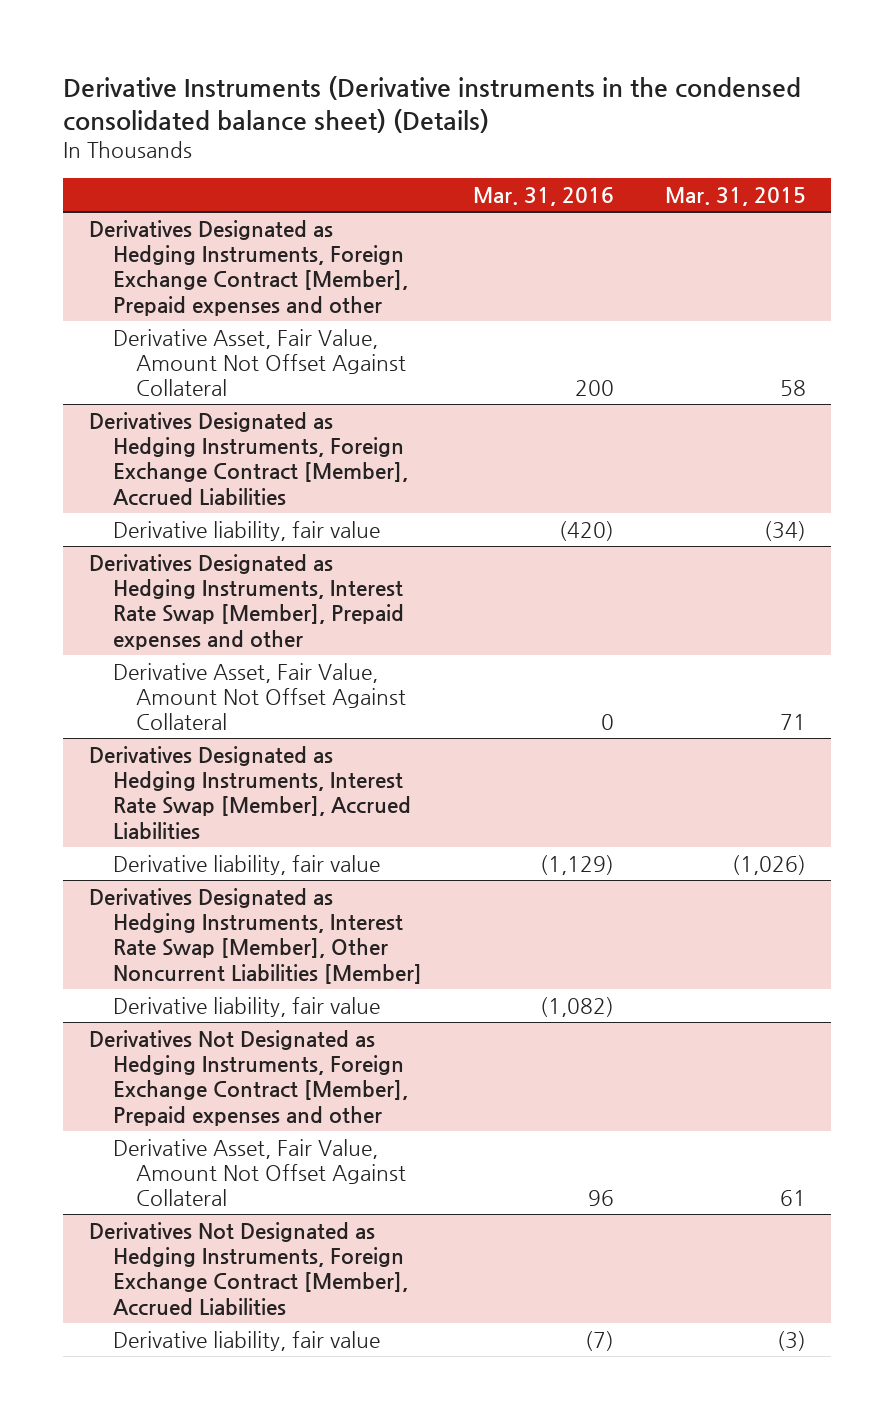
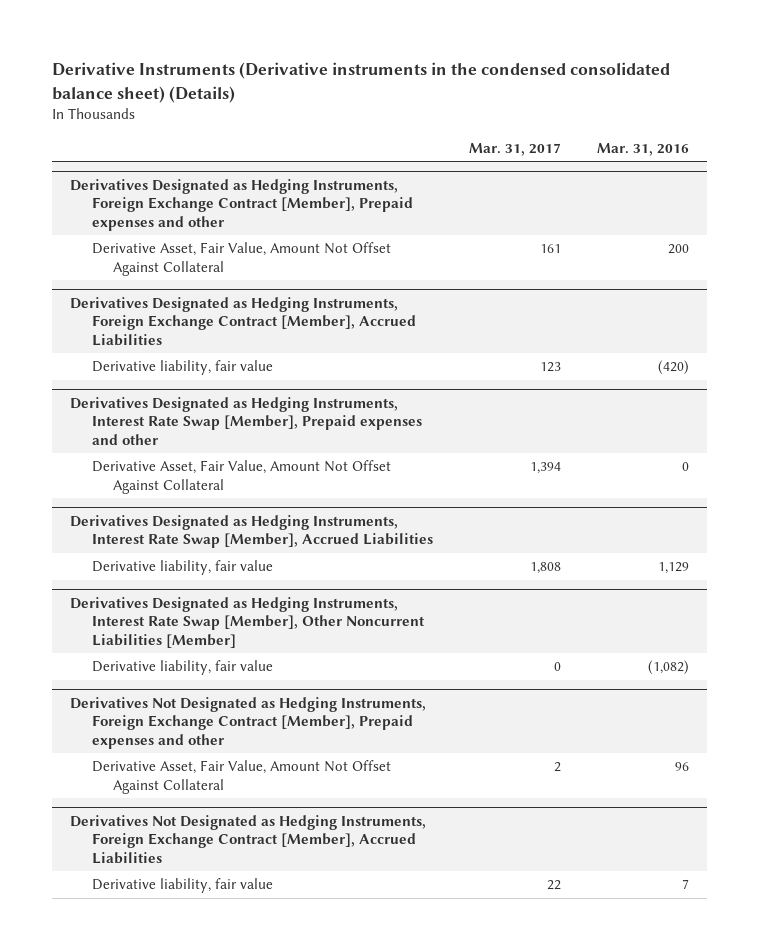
[664,187,806,207] Mar. 31, 2015 -> none
none -> [468,142,561,156] Mar. 31, 2017
[539,854,614,875] (1,129) -> [658,562,690,575] 1,129
[584,1330,614,1351] (7) -> [682,879,690,890] 7

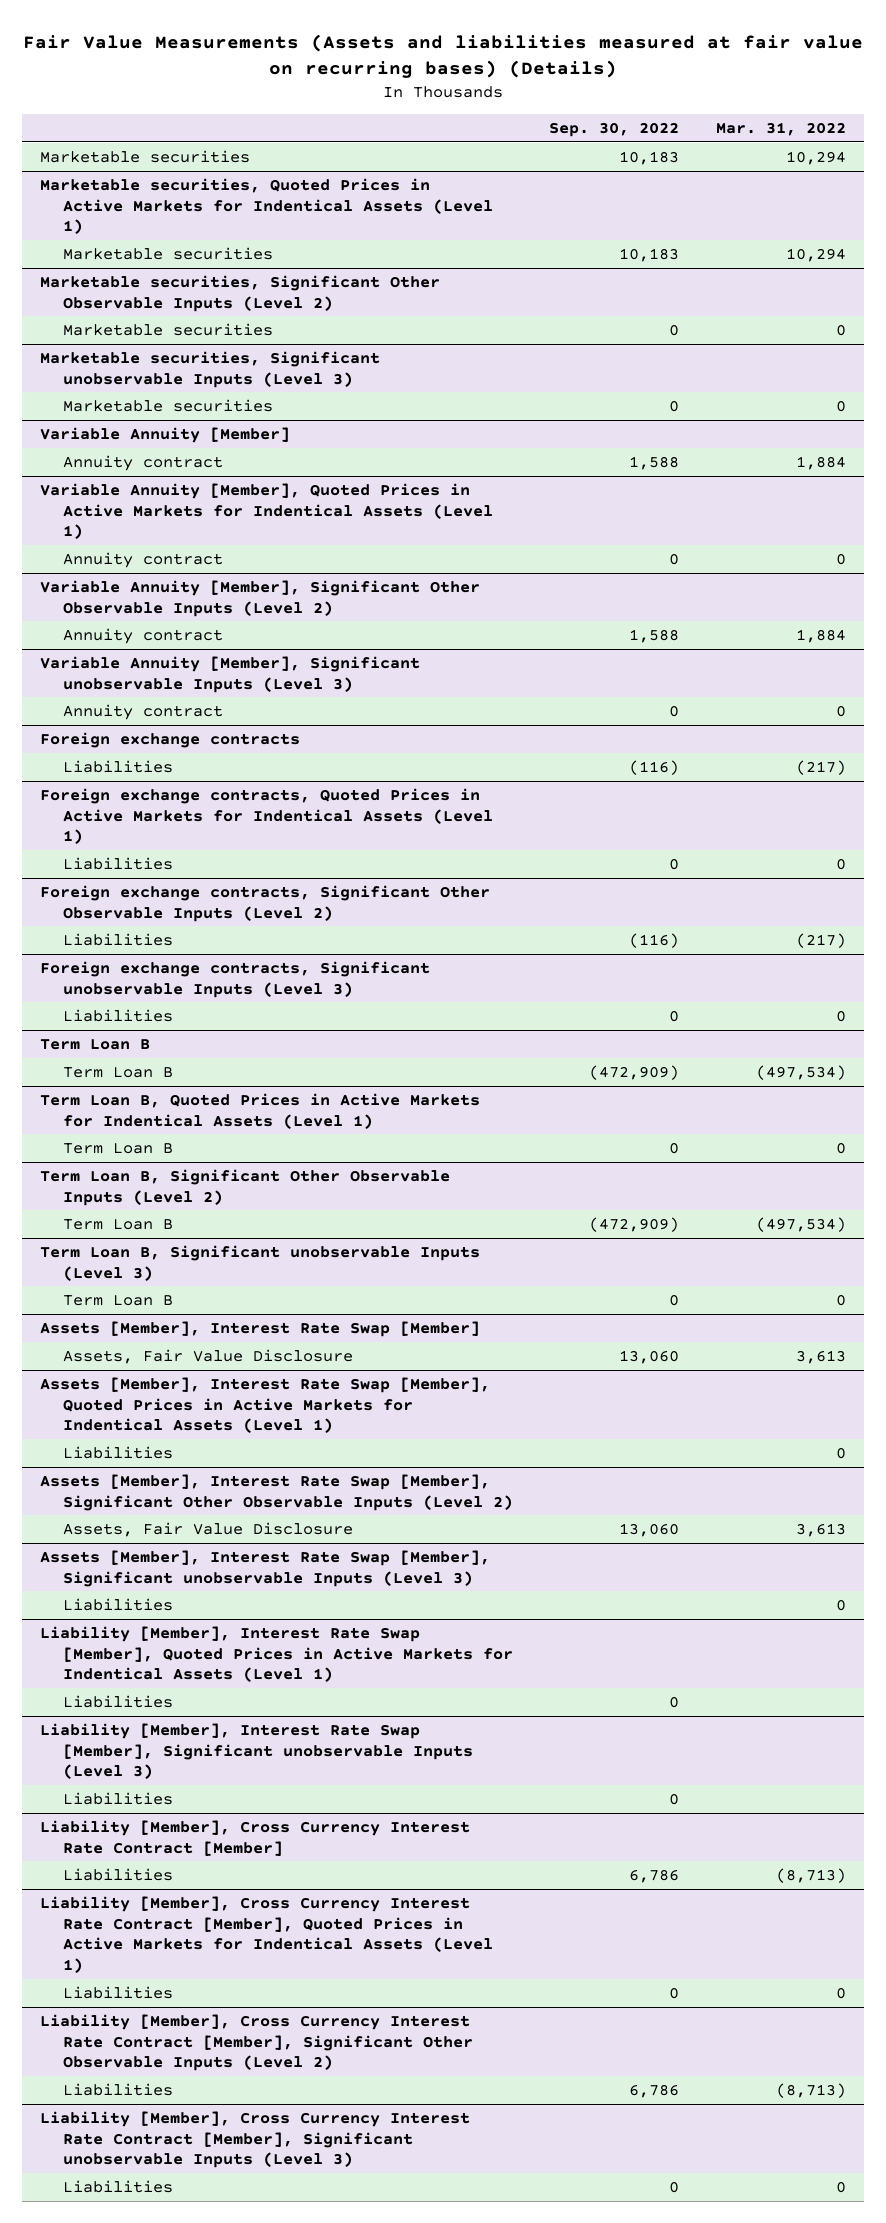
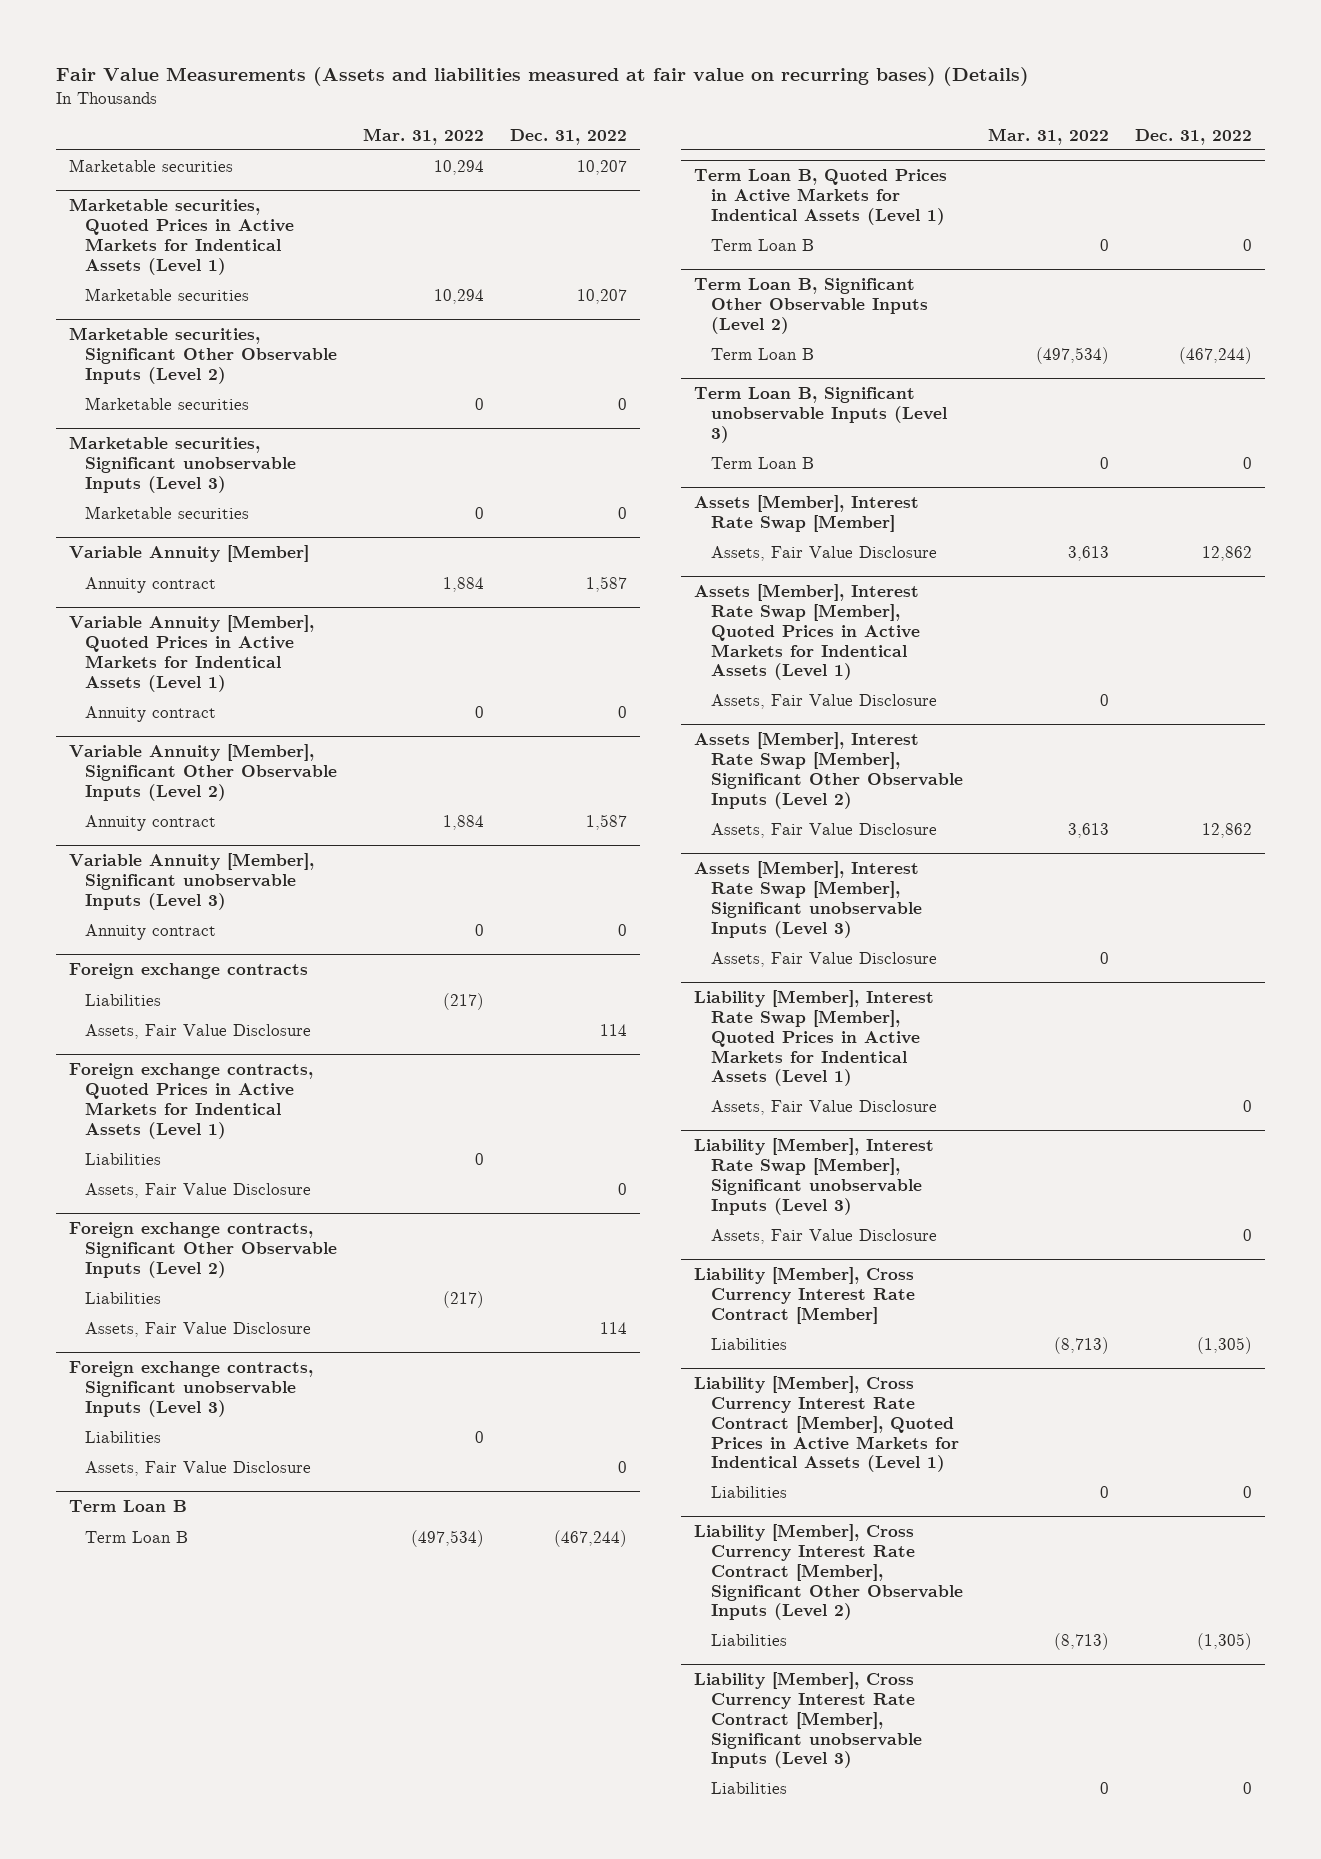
[549,121,680,137] Sep. 30, 2022 -> none
none -> [509,128,627,145] Dec. 31, 2022
none -> [85,1023,312,1039] Assets, Fair Value Disclosure
none -> [85,1182,312,1198] Assets, Fair Value Disclosure
none -> [85,1321,312,1337] Assets, Fair Value Disclosure
none -> [85,1460,312,1476] Assets, Fair Value Disclosure
[62,1445,173,1459] Liabilities -> none
none -> [710,693,937,709] Assets, Fair Value Disclosure
[62,1597,173,1611] Liabilities -> none
none -> [710,951,937,967] Assets, Fair Value Disclosure
[62,1694,173,1708] Liabilities -> none
none -> [710,1099,937,1115] Assets, Fair Value Disclosure
[62,1791,173,1805] Liabilities -> none
none -> [710,1228,937,1244] Assets, Fair Value Disclosure

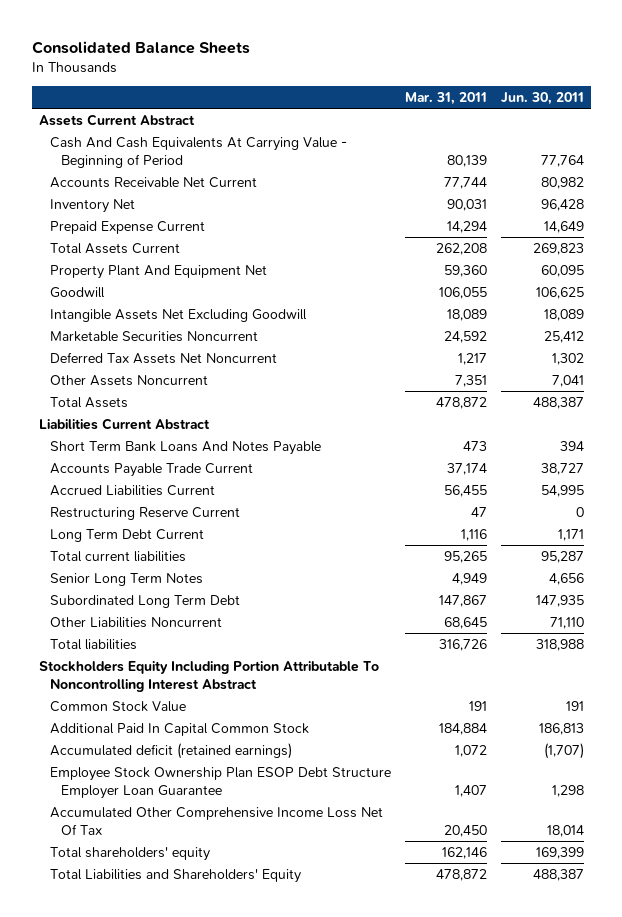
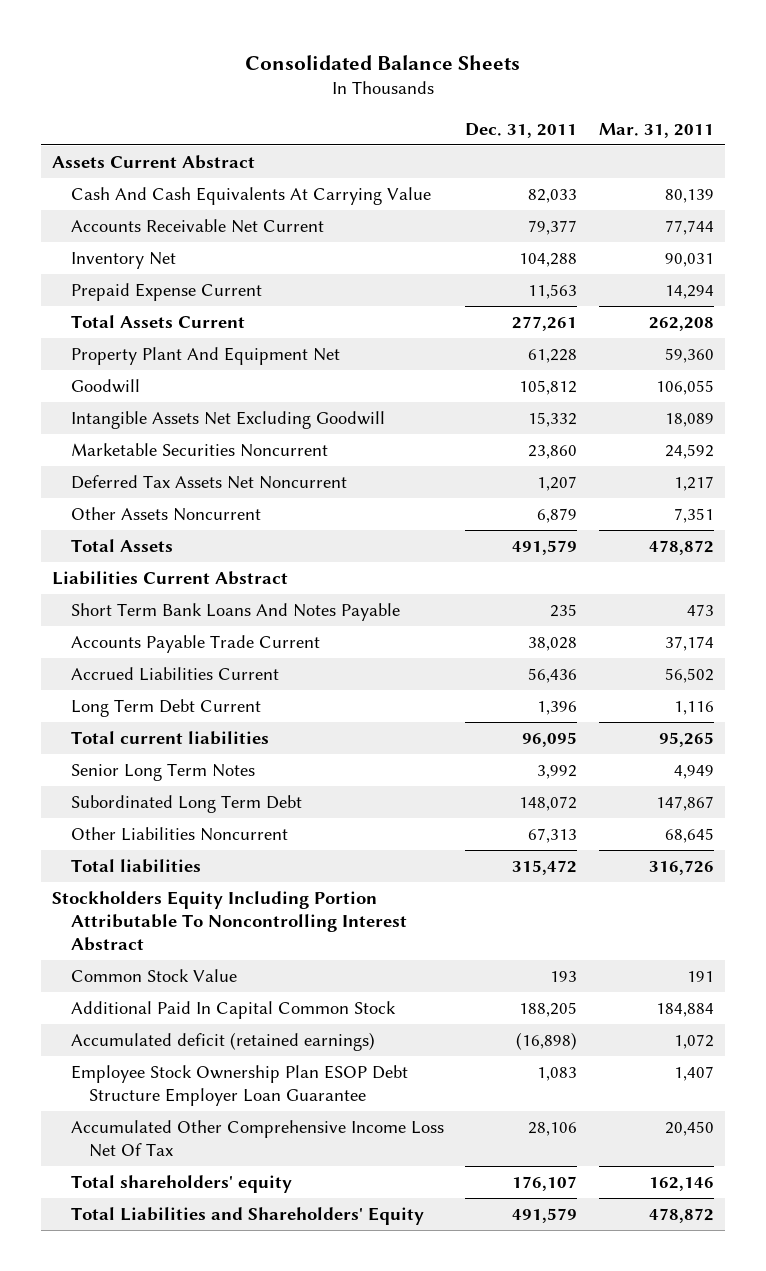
[500,92,584,106] Jun. 30, 2011 -> none
none -> [465,122,578,138] Dec. 31, 2011
[49,136,347,168] Cash And Cash Equivalents At Carrying Value - Beginning of Period -> [70,186,431,205] Cash And Cash Equivalents At Carrying Value
[49,506,240,520] Restructuring Reserve Current -> none
[443,484,487,497] 56,455 -> [664,667,714,683] 56,502

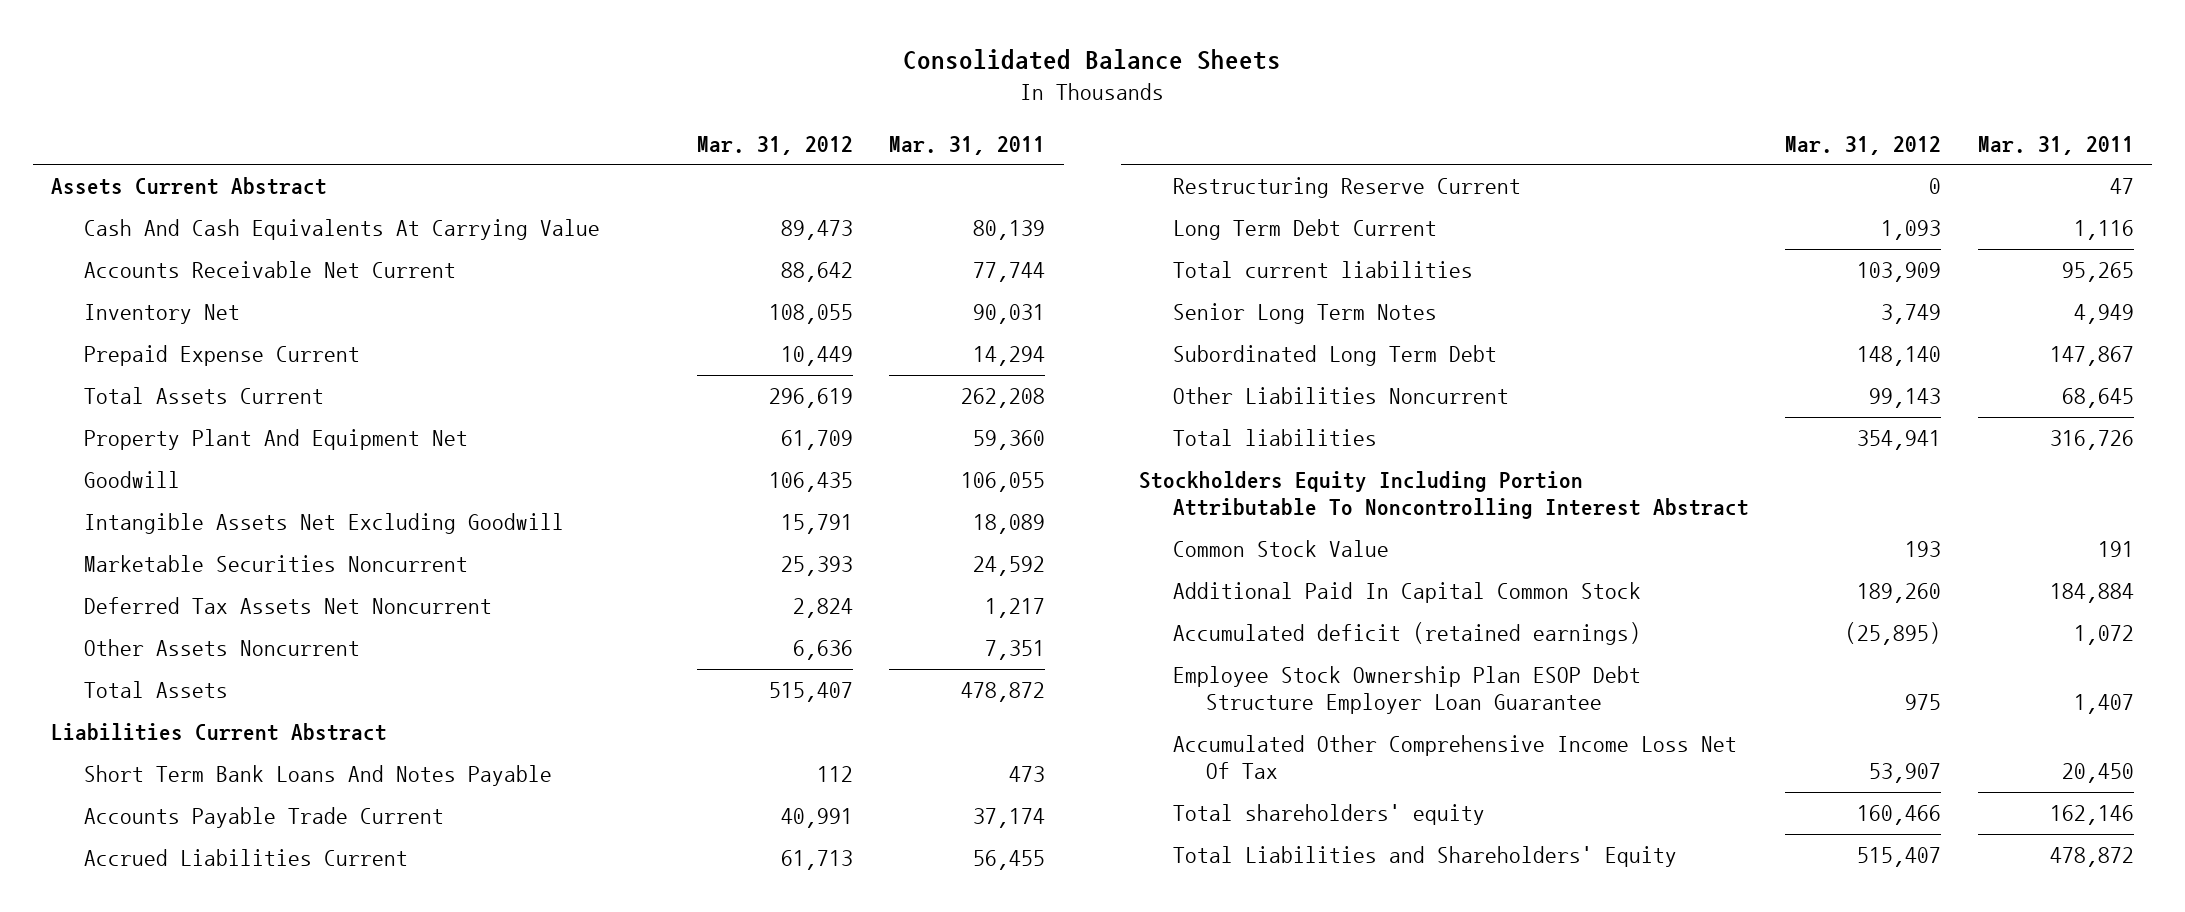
[465,122,578,138] Dec. 31, 2011 -> none
none -> [696,135,853,155] Mar. 31, 2012
[664,667,714,683] 56,502 -> [973,850,1046,871] 56,455
none -> [1172,177,1521,199] Restructuring Reserve Current

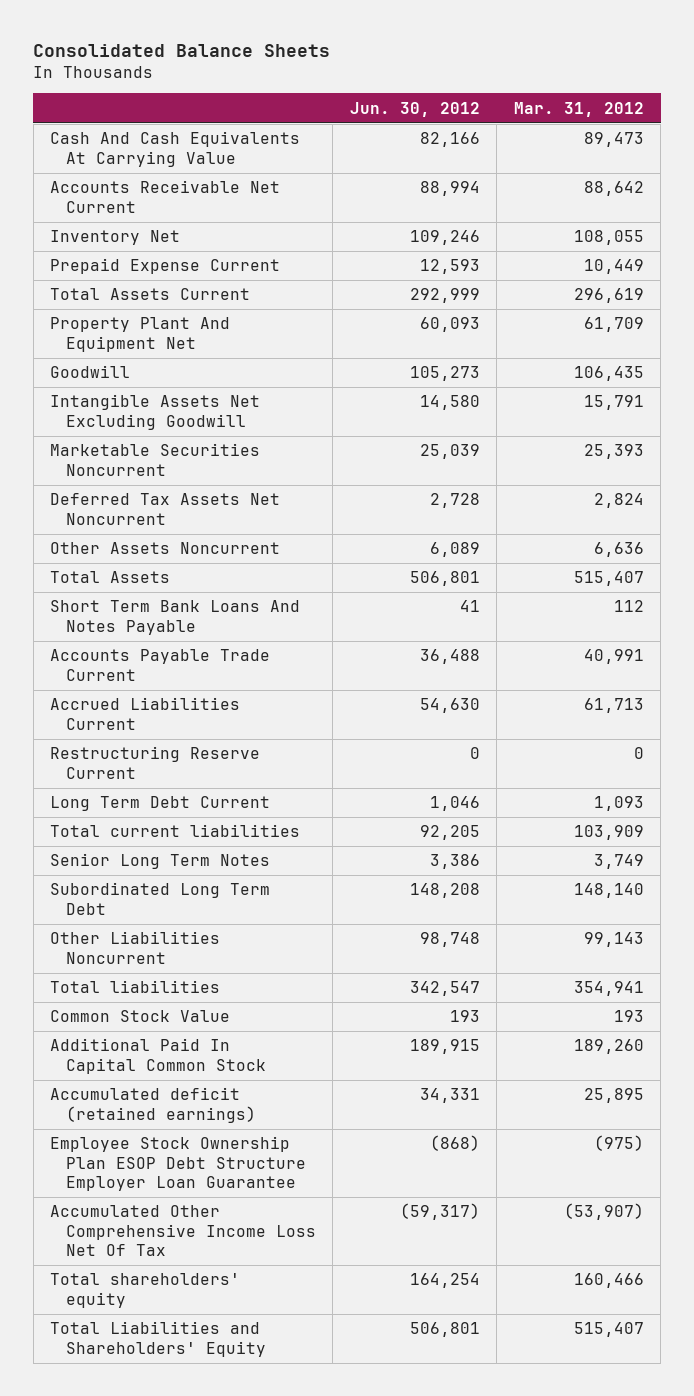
[889,135,1046,155] Mar. 31, 2011 -> none
none -> [349,101,480,117] Jun. 30, 2012
[50,177,327,196] Assets Current Abstract -> none
[50,723,387,742] Liabilities Current Abstract -> none
[1139,471,1749,520] Stockholders Equity Including Portion Attributable To Noncontrolling Interest Abstract -> none
[1845,622,1942,646] (25,895) -> [583,1088,644,1104] 25,895
[1905,694,1942,711] 975 -> [593,1135,644,1152] (975)
[1869,763,1942,784] 53,907 -> [563,1203,644,1221] (53,907)

